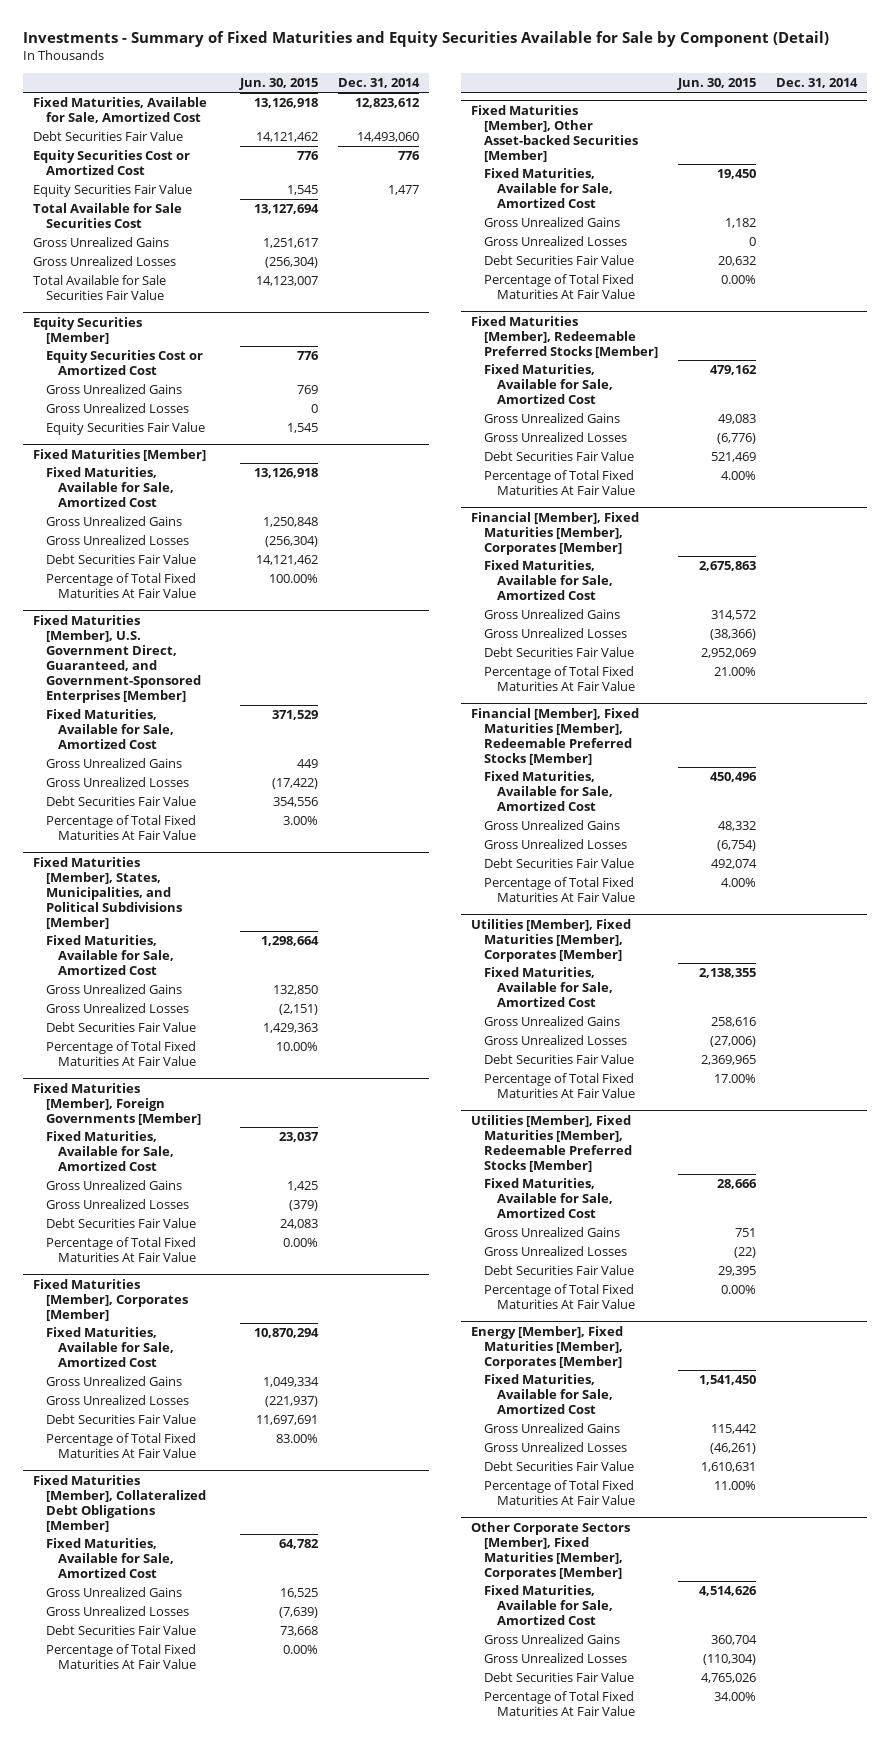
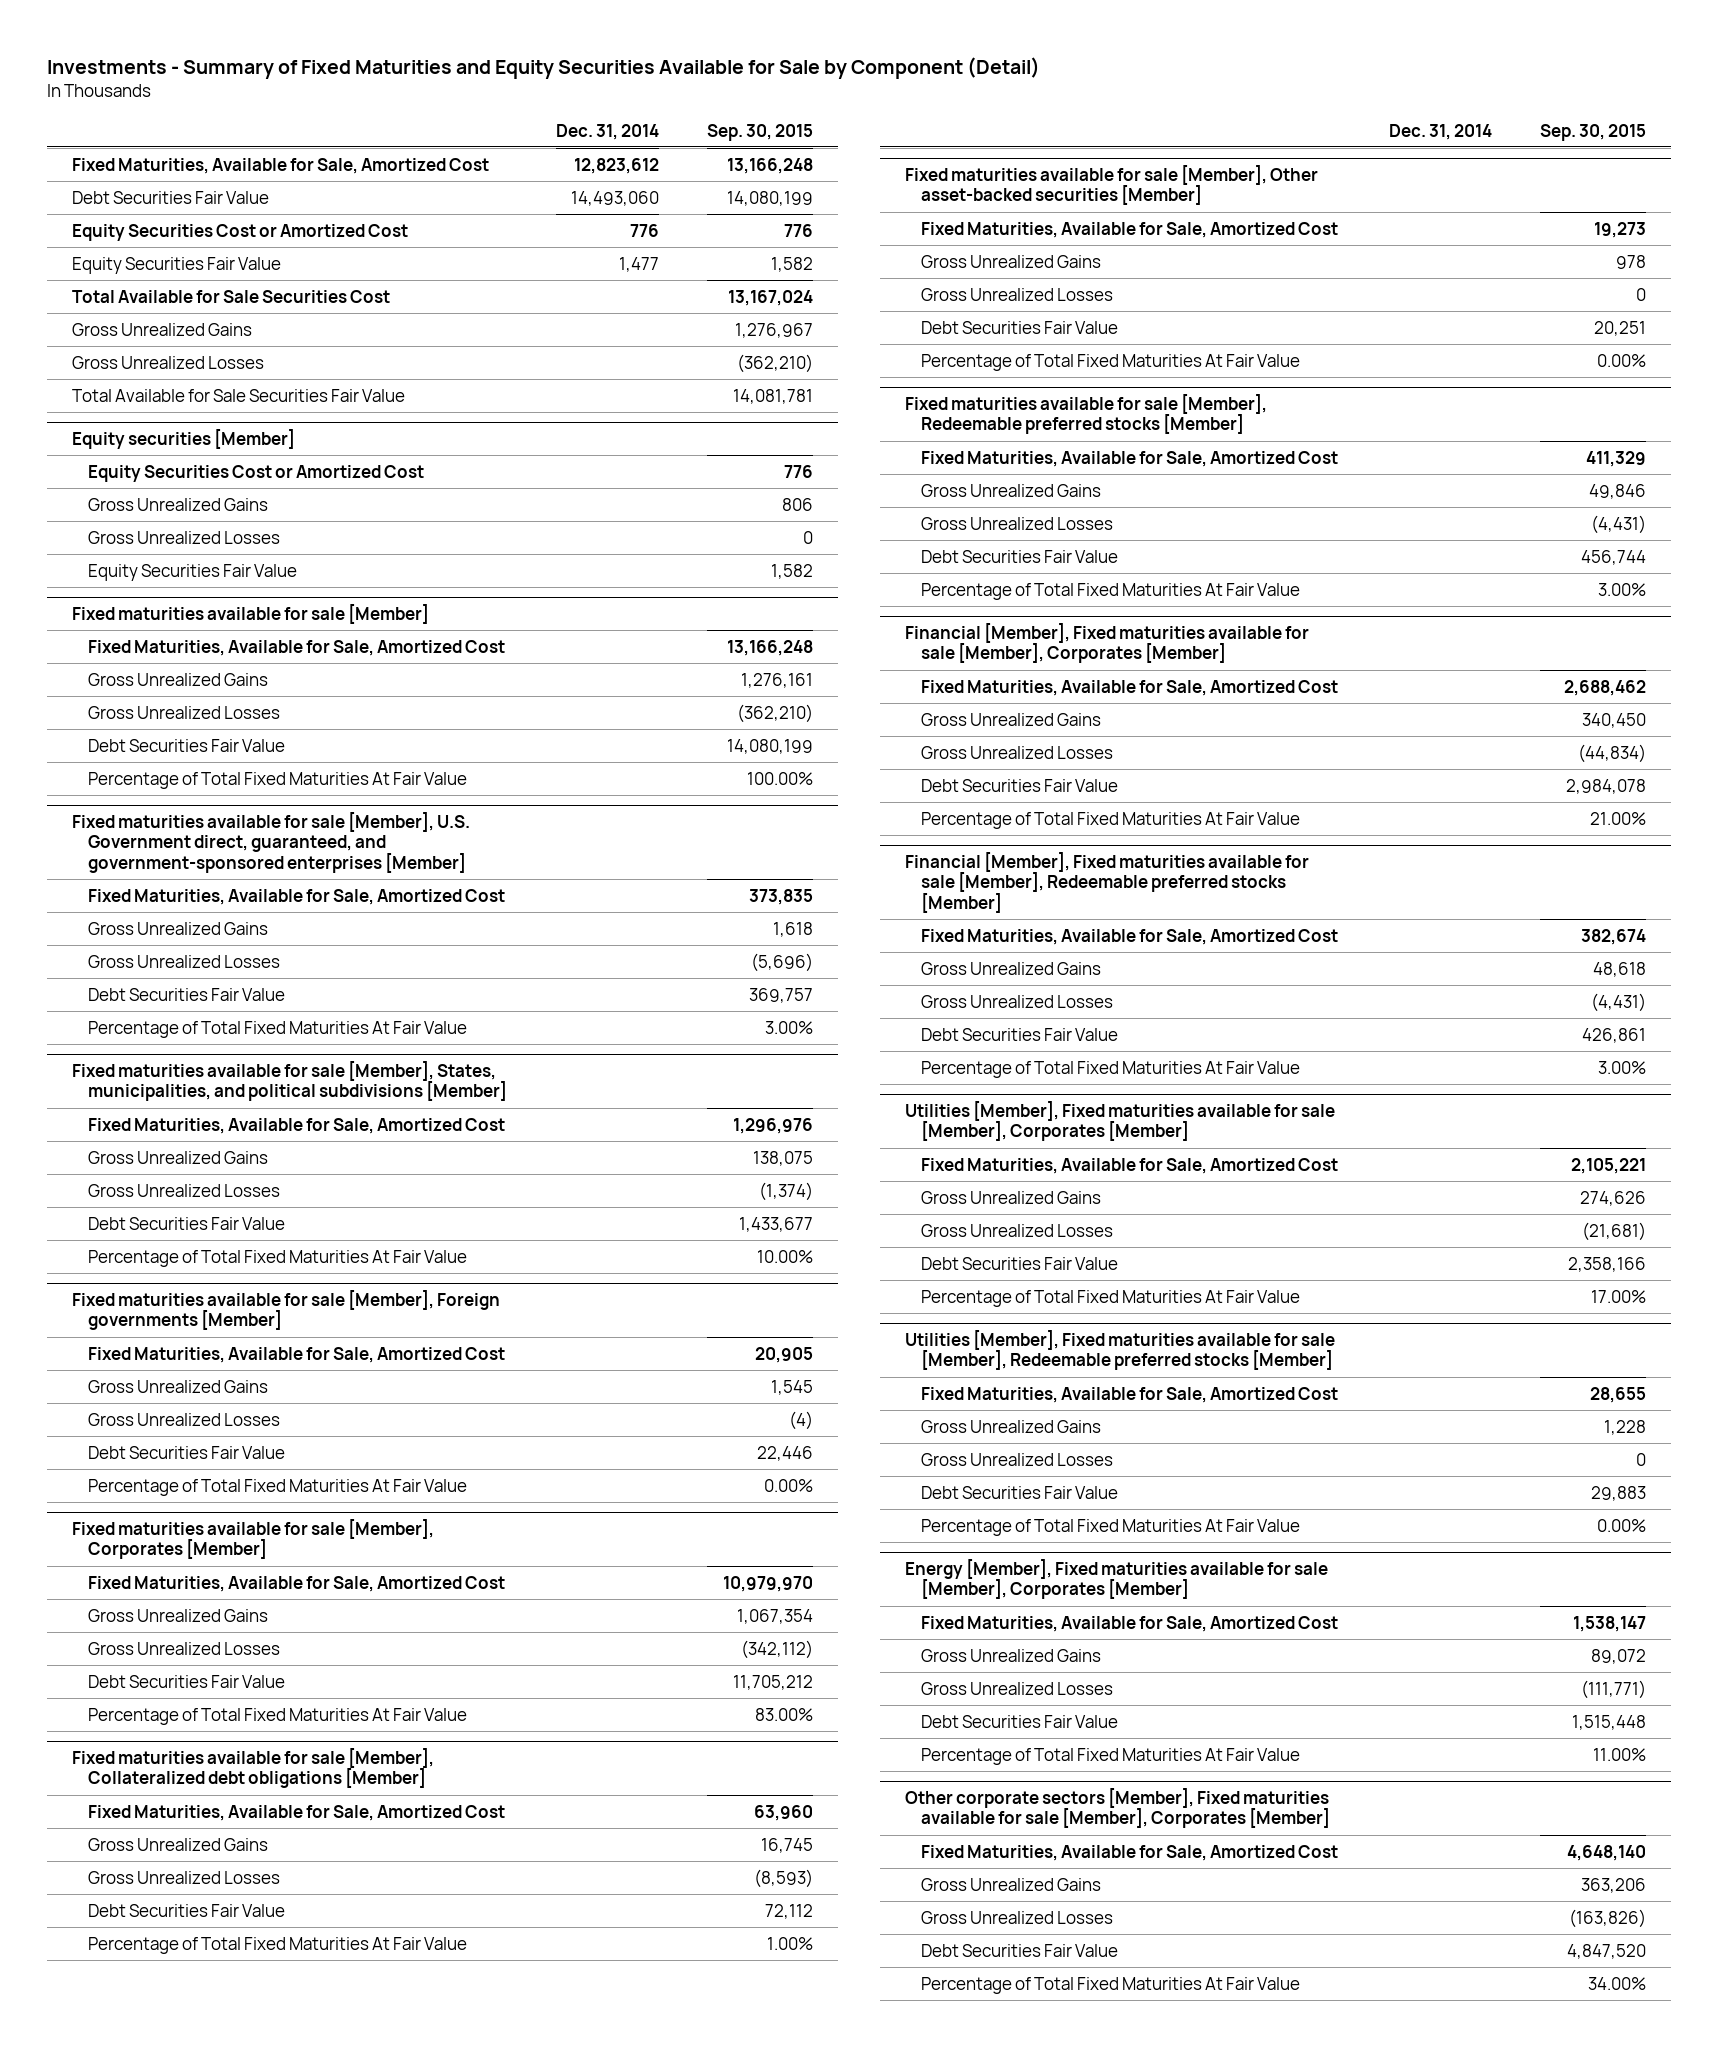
[238,78,318,91] Jun. 30, 2015 -> none
none -> [707,123,814,141] Sep. 30, 2015
[32,316,142,344] Equity Securities [Member] -> [71,428,295,449] Equity securities [Member]
[32,448,206,461] Fixed Maturities [Member] -> [71,603,429,624] Fixed maturities available for sale [Member]
[32,614,201,703] Fixed Maturities [Member], U.S. Government Direct, Guaranteed, and Government-Sponsored Enterprises [Member] -> [71,811,470,873] Fixed maturities available for sale [Member], U.S. Government direct, guaranteed, and government-sponsored enterprises [Member]
[32,856,182,929] Fixed Maturities [Member], States, Municipalities, and Political Subdivisions [Member] -> [71,1060,508,1102] Fixed maturities available for sale [Member], States, municipalities, and political subdivisions [Member]
[32,1082,201,1125] Fixed Maturities [Member], Foreign Governments [Member] -> [71,1289,500,1331] Fixed maturities available for sale [Member], Foreign governments [Member]
[32,1278,188,1321] Fixed Maturities [Member], Corporates [Member] -> [71,1518,434,1560] Fixed maturities available for sale [Member], Corporates [Member]
[32,1474,206,1532] Fixed Maturities [Member], Collateralized Debt Obligations [Member] -> [71,1747,434,1789] Fixed maturities available for sale [Member], Collateralized debt obligations [Member]
[471,104,639,162] Fixed Maturities [Member], Other Asset-backed Securities [Member] -> [904,164,1318,206] Fixed maturities available for sale [Member], Other asset-backed securities [Member]
[471,315,659,358] Fixed Maturities [Member], Redeemable Preferred Stocks [Member] -> [904,393,1267,435] Fixed maturities available for sale [Member], Redeemable preferred stocks [Member]
[471,511,640,555] Financial [Member], Fixed Maturities [Member], Corporates [Member] -> [904,622,1309,664] Financial [Member], Fixed maturities available for sale [Member], Corporates [Member]
[471,707,640,765] Financial [Member], Fixed Maturities [Member], Redeemable Preferred Stocks [Member] -> [904,851,1309,913] Financial [Member], Fixed maturities available for sale [Member], Redeemable preferred stocks [Member]
[471,918,632,962] Utilities [Member], Fixed Maturities [Member], Corporates [Member] -> [904,1100,1335,1142] Utilities [Member], Fixed maturities available for sale [Member], Corporates [Member]
[471,1114,633,1172] Utilities [Member], Fixed Maturities [Member], Redeemable Preferred Stocks [Member] -> [904,1329,1335,1371] Utilities [Member], Fixed maturities available for sale [Member], Redeemable preferred stocks [Member]
[471,1325,624,1369] Energy [Member], Fixed Maturities [Member], Corporates [Member] -> [904,1558,1328,1600] Energy [Member], Fixed maturities available for sale [Member], Corporates [Member]
[471,1521,631,1580] Other Corporate Sectors [Member], Fixed Maturities [Member], Corporates [Member] -> [904,1787,1331,1829] Other corporate sectors [Member], Fixed maturities available for sale [Member], Corporates [Member]

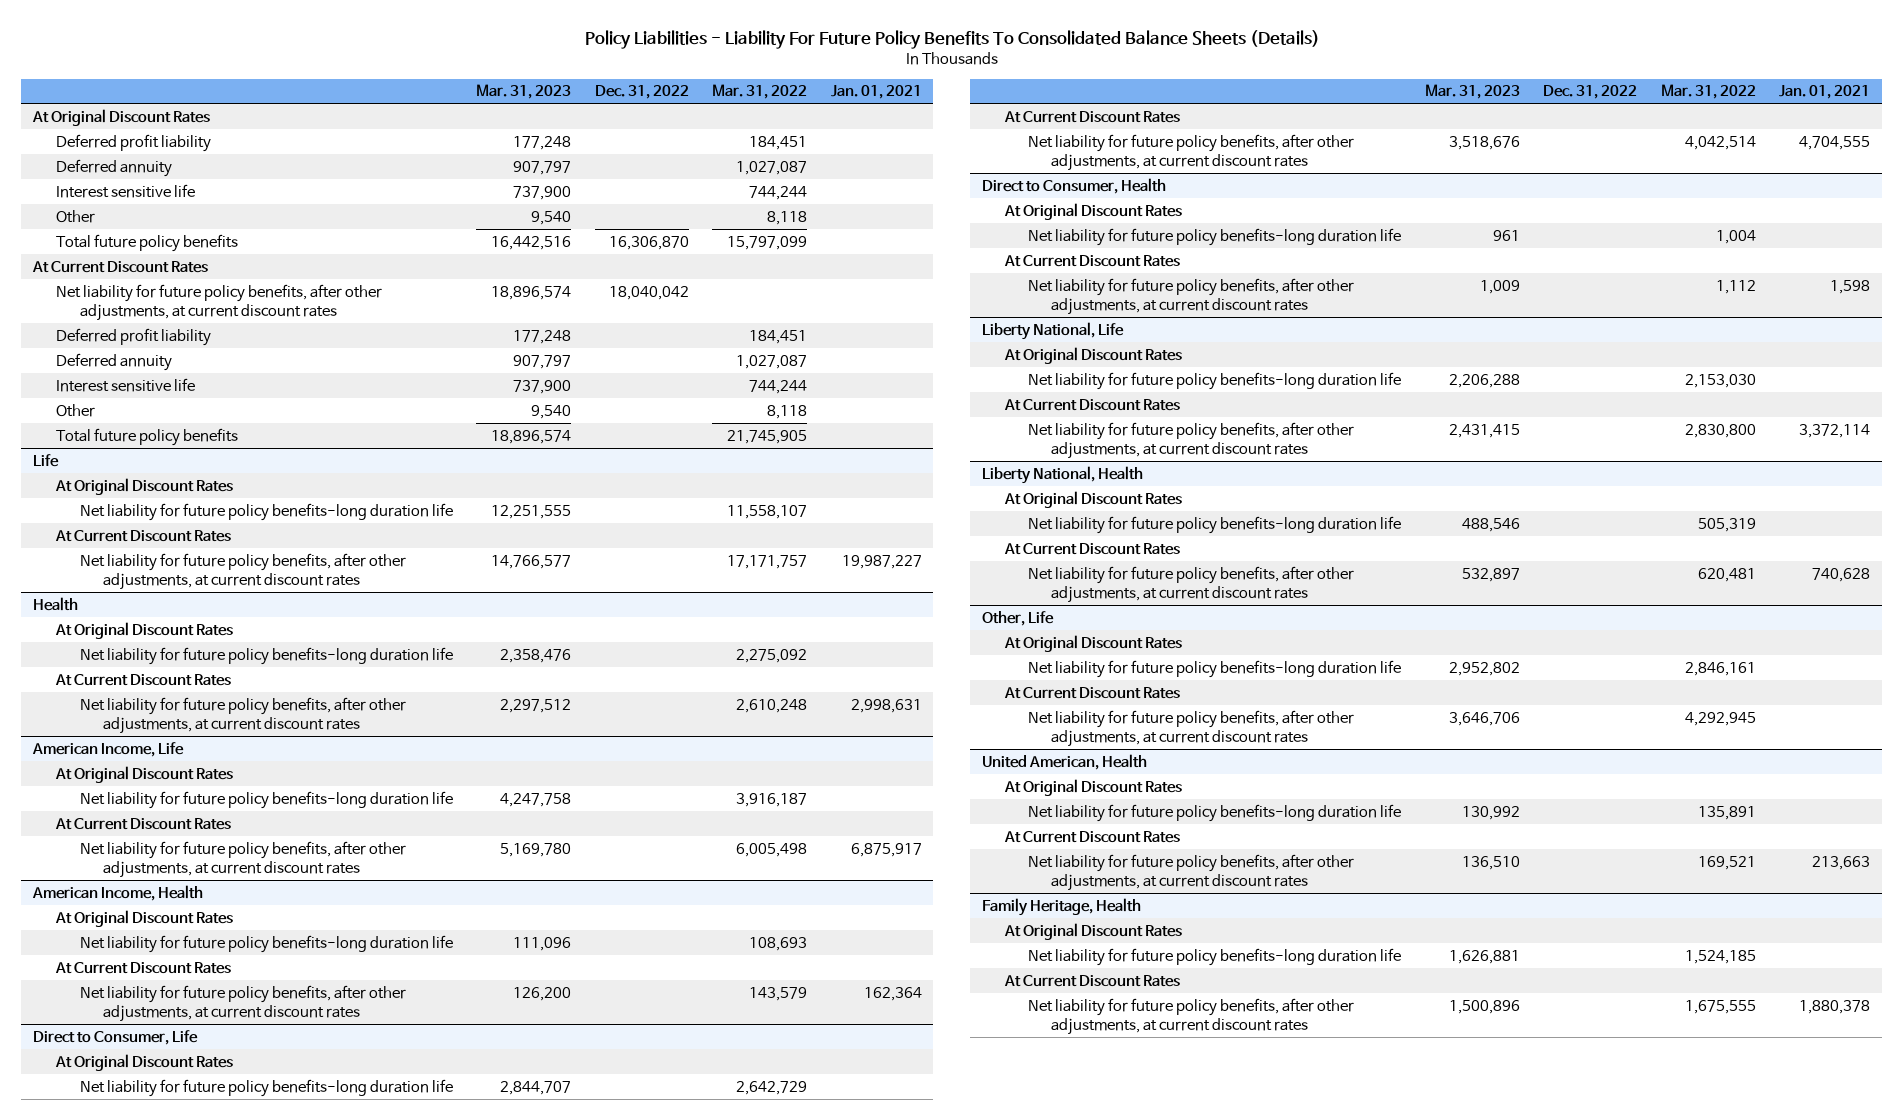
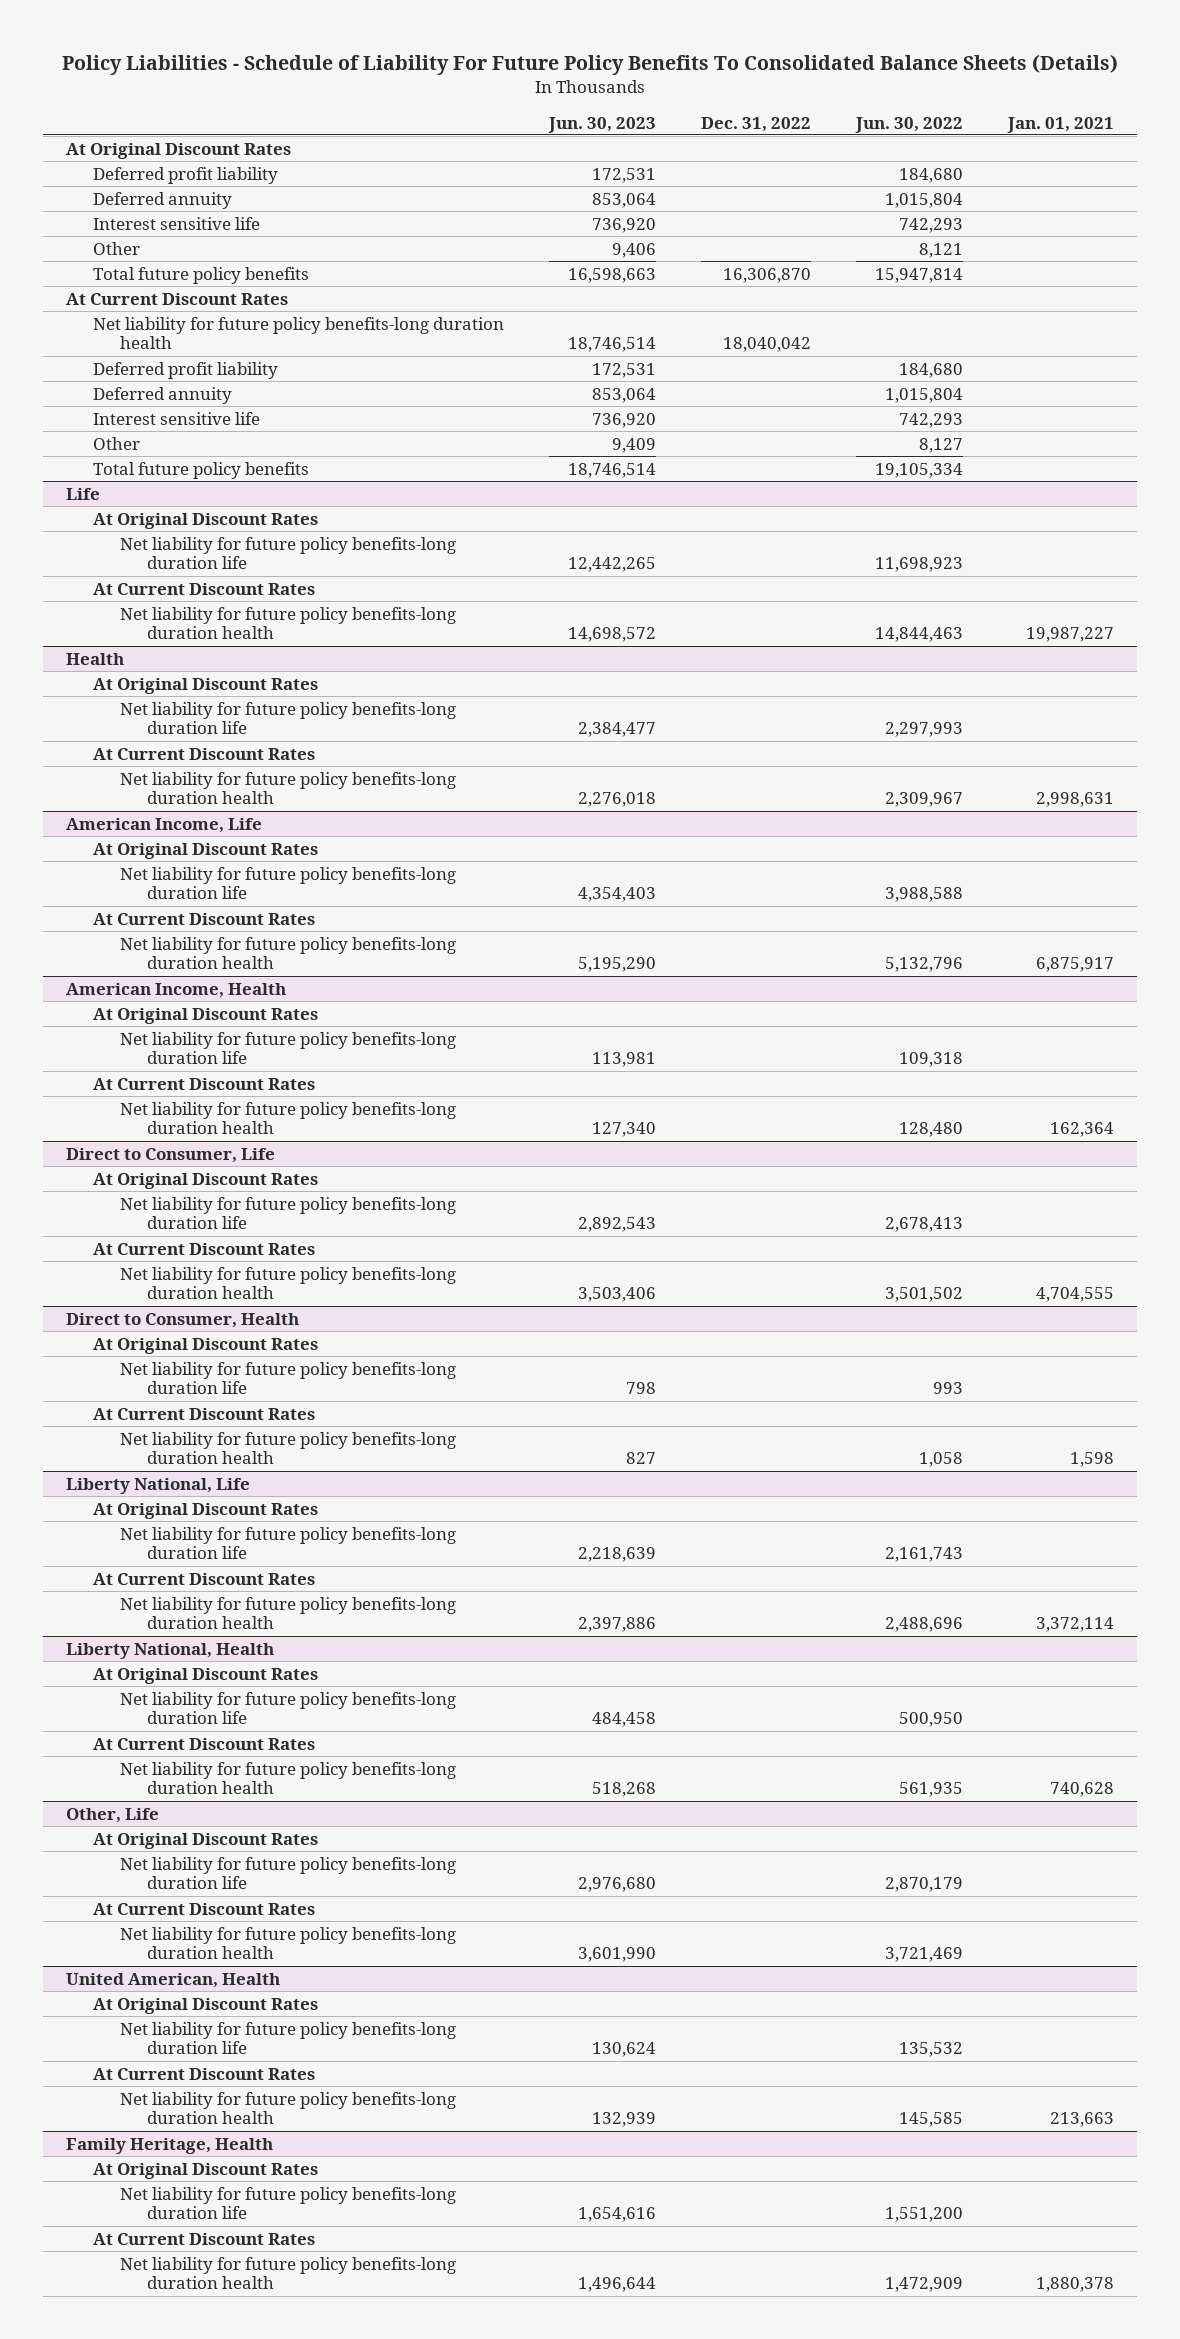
[584,30,1320,50] Policy Liabilities - Liability For Future Policy Benefits To Consolidated Balance Sheets (Details) -> [62,53,1119,75] Policy Liabilities - Schedule of Liability For Future Policy Benefits To Consolidated Balance Sheets (Details)
[476,84,572,100] Mar. 31, 2023 -> none
[712,84,808,100] Mar. 31, 2022 -> none
none -> [547,116,656,133] Jun. 30, 2023
none -> [855,116,964,133] Jun. 30, 2022
[56,283,383,321] Net liability for future policy benefits, after other adjustments, at current discount rates -> [92,316,504,350] Net liability for future policy benefits-long duration health
[79,552,406,590] Net liability for future policy benefits, after other adjustments, at current discount rates -> [119,606,456,640] Net liability for future policy benefits-long duration health
[79,696,406,734] Net liability for future policy benefits, after other adjustments, at current discount rates -> [119,771,456,805] Net liability for future policy benefits-long duration health
[79,840,406,878] Net liability for future policy benefits, after other adjustments, at current discount rates -> [119,936,456,970] Net liability for future policy benefits-long duration health
[79,984,406,1022] Net liability for future policy benefits, after other adjustments, at current discount rates -> [119,1101,456,1135] Net liability for future policy benefits-long duration health
[1028,133,1355,171] Net liability for future policy benefits, after other adjustments, at current discount rates -> [119,1266,456,1300] Net liability for future policy benefits-long duration health
[1028,277,1355,315] Net liability for future policy benefits, after other adjustments, at current discount rates -> [119,1431,456,1465] Net liability for future policy benefits-long duration health
[1028,421,1355,459] Net liability for future policy benefits, after other adjustments, at current discount rates -> [119,1596,456,1630] Net liability for future policy benefits-long duration health
[1028,565,1355,603] Net liability for future policy benefits, after other adjustments, at current discount rates -> [119,1761,456,1795] Net liability for future policy benefits-long duration health
[1028,709,1355,747] Net liability for future policy benefits, after other adjustments, at current discount rates -> [119,1926,456,1960] Net liability for future policy benefits-long duration health
[1028,853,1355,891] Net liability for future policy benefits, after other adjustments, at current discount rates -> [119,2091,456,2125] Net liability for future policy benefits-long duration health
[1028,997,1355,1035] Net liability for future policy benefits, after other adjustments, at current discount rates -> [119,2256,456,2290] Net liability for future policy benefits-long duration health

